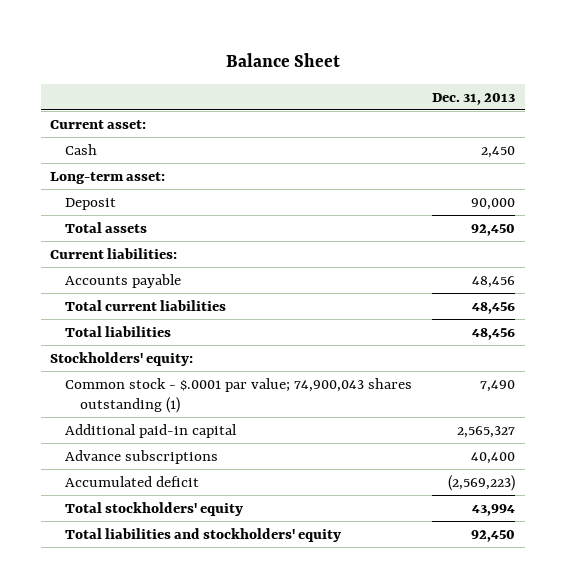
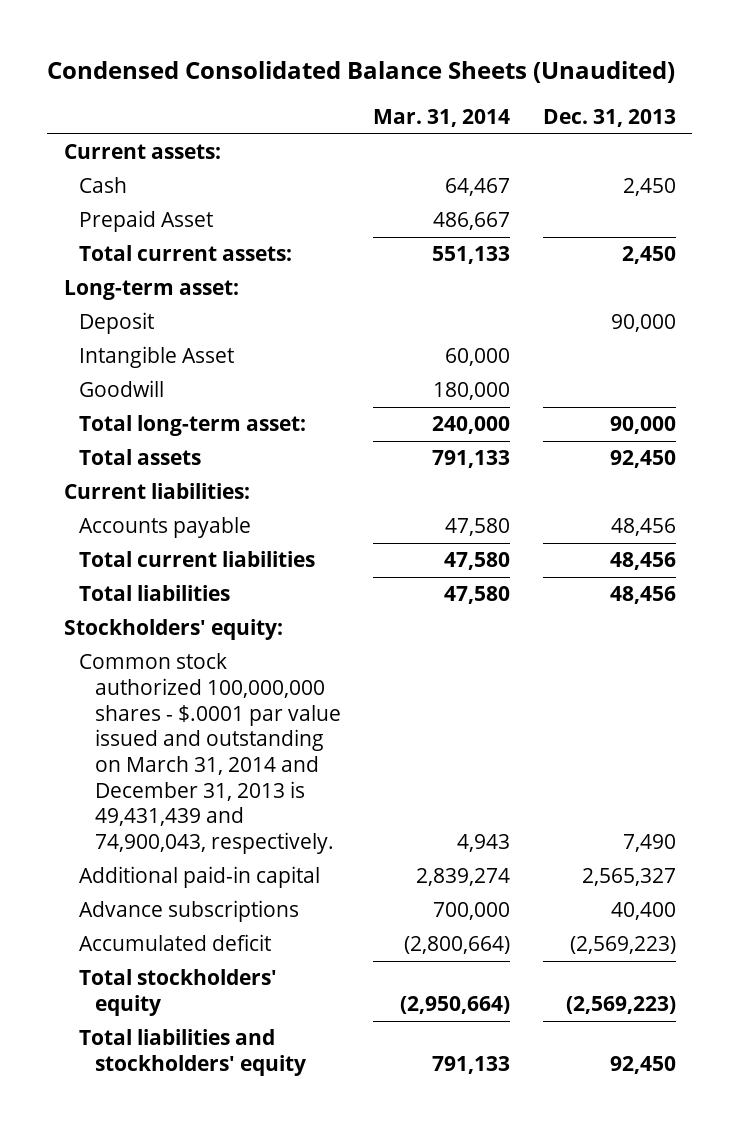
[225,52,340,67] Balance Sheet -> [47,61,676,84] Condensed Consolidated Balance Sheets (Unaudited)
none -> [373,108,511,127] Mar. 31, 2014
[50,119,147,129] Current asset: -> [63,144,221,160] Current assets:
none -> [79,210,214,233] Prepaid Asset
none -> [79,245,293,262] Total current assets:
none -> [79,346,235,369] Intangible Asset
none -> [79,380,165,398] Goodwill
none -> [79,415,307,437] Total long-term asset:
[65,377,413,414] Common stock - $.0001 par value; 74,900,043 shares outstanding (1) -> [79,653,341,854] Common stock authorized 100,000,000 shares - $.0001 par value issued and outstanding on March 31, 2014 and December 31, 2013 is 49,431,439 and 74,900,043, respectively.
[471,503,515,516] 43,994 -> [565,996,676,1015] (2,569,223)

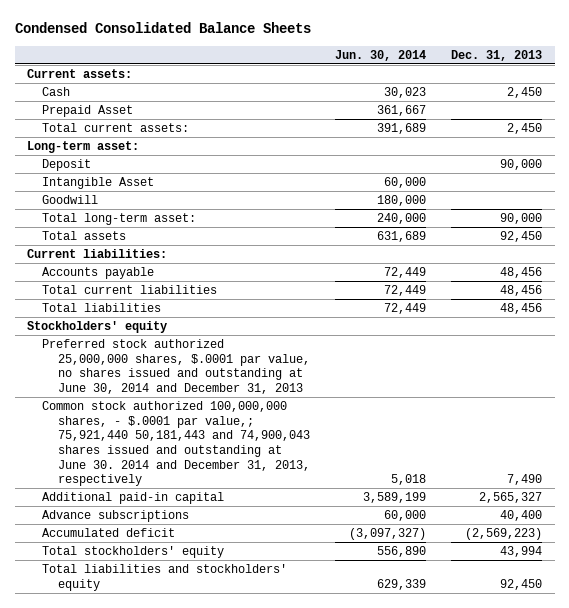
[47,61,676,84] Condensed Consolidated Balance Sheets (Unaudited) -> [14,22,311,34] Condensed Consolidated Balance Sheets
[373,108,511,127] Mar. 31, 2014 -> none
none -> [334,49,426,61] Jun. 30, 2014
[63,619,283,641] Stockholders' equity: -> [27,321,168,334] Stockholders' equity
none -> [42,339,310,395] Preferred stock authorized 25,000,000 shares, $.0001 par value, no shares issued and outstanding at June 30, 2014 and December 31, 2013
[79,653,341,854] Common stock authorized 100,000,000 shares - $.0001 par value issued and outstanding on March 31, 2014 and December 31, 2013 is 49,431,439 and 74,900,043, respectively. -> [42,401,310,487] Common stock authorized 100,000,000 shares, - $.0001 par value,; 75,921,440 50,181,443 and 74,900,043 shares issued and outstanding at June 30. 2014 and December 31, 2013, respectively
[565,996,676,1015] (2,569,223) -> [500,546,543,558] 43,994

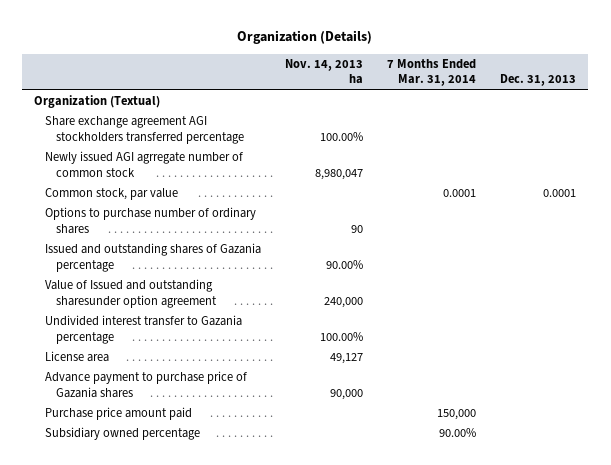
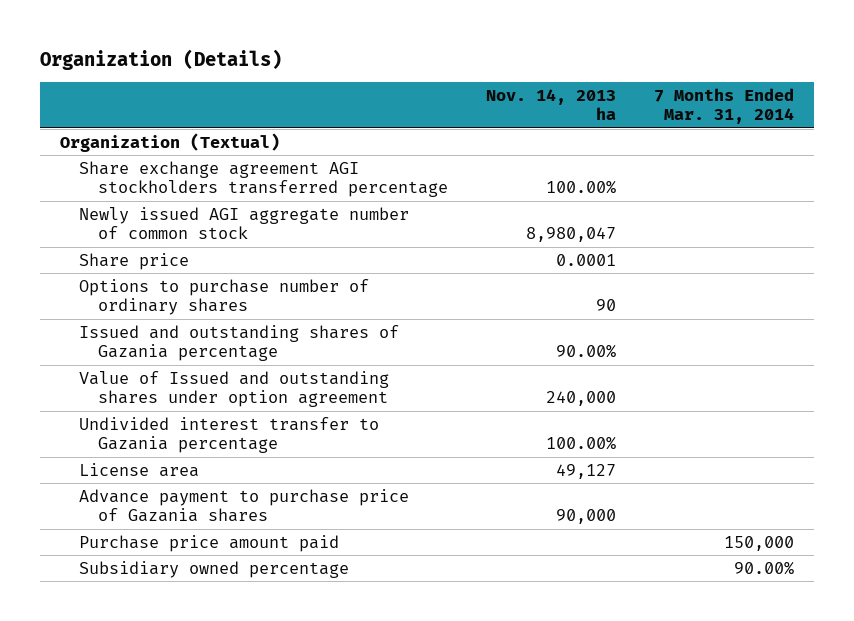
[500,74,577,87] Dec. 31, 2013 -> none
[45,188,179,201] Common stock, par value -> none
[45,151,244,177] Newly issued AGI agrregate number of common stock -> [78,206,409,240] Newly issued AGI aggregate number of common stock
none -> [78,252,189,270] Share price
[45,279,218,308] Value of Issued and outstanding sharesunder option agreement -> [78,370,389,408] Value of Issued and outstanding shares under option agreement

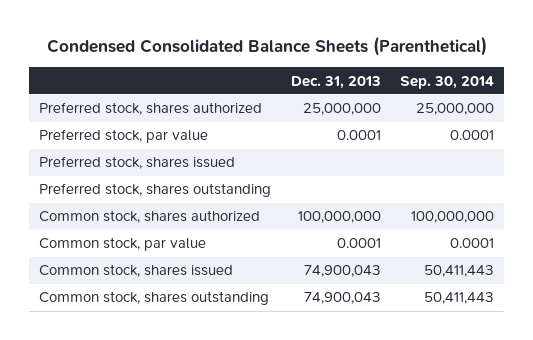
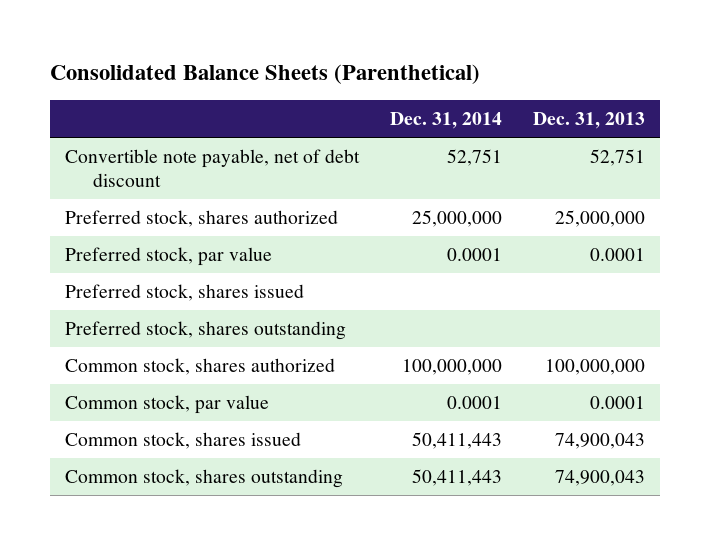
[46,36,487,57] Condensed Consolidated Balance Sheets (Parenthetical) -> [49,64,480,85] Consolidated Balance Sheets (Parenthetical)
[400,75,495,89] Sep. 30, 2014 -> none
none -> [389,111,502,129] Dec. 31, 2014
none -> [65,149,361,187] Convertible note payable, net of debt discount

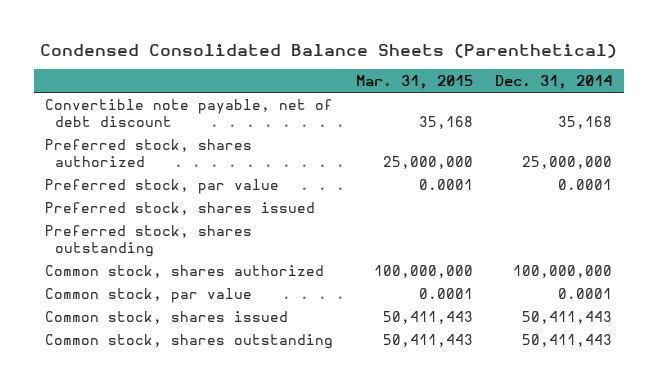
[49,64,480,85] Consolidated Balance Sheets (Parenthetical) -> [39,43,617,58] Condensed Consolidated Balance Sheets (Parenthetical)
[532,111,645,129] Dec. 31, 2013 -> none
none -> [355,75,473,90] Mar. 31, 2015
[446,149,502,167] 52,751 -> [558,115,613,129] 35,168

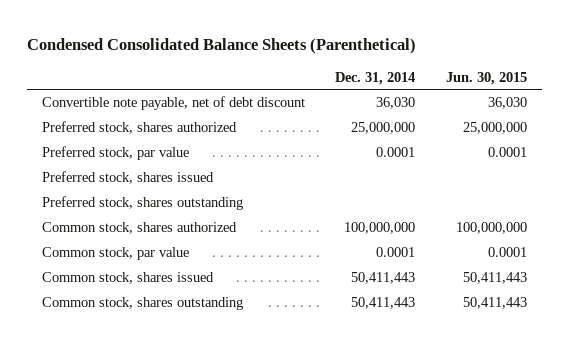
[355,75,473,90] Mar. 31, 2015 -> none
none -> [445,71,527,85] Jun. 30, 2015
[558,115,613,129] 35,168 -> [376,97,416,110] 36,030

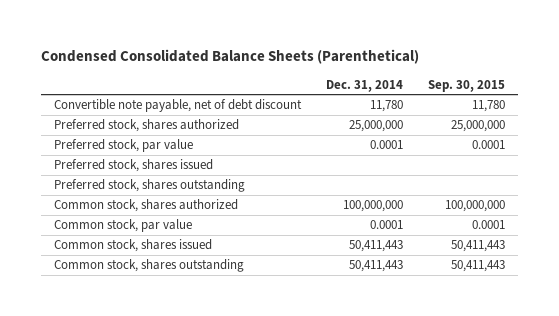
[445,71,527,85] Jun. 30, 2015 -> none
none -> [428,79,506,92] Sep. 30, 2015
[376,97,416,110] 36,030 -> [369,100,403,113] 11,780

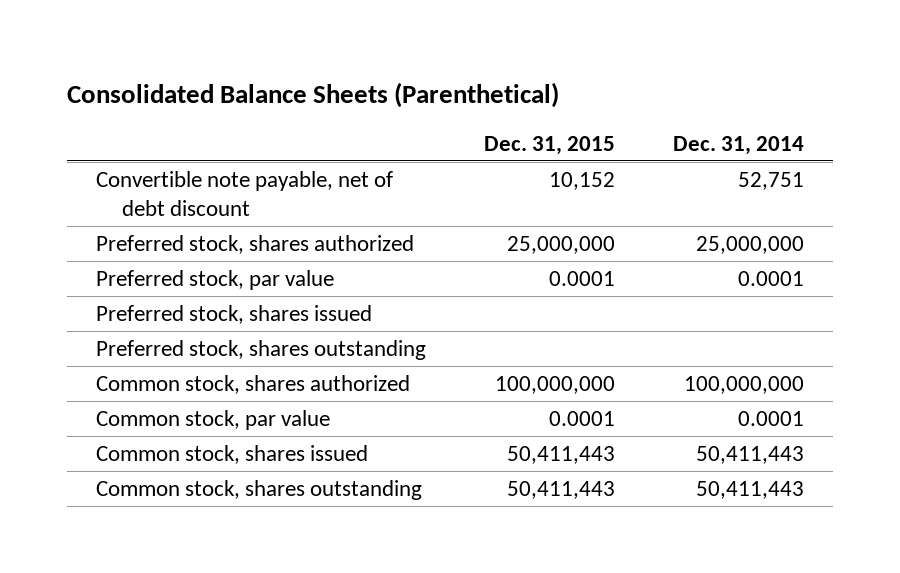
[41,49,420,65] Condensed Consolidated Balance Sheets (Parenthetical) -> [67,81,560,108] Consolidated Balance Sheets (Parenthetical)
[428,79,506,92] Sep. 30, 2015 -> none
none -> [484,135,616,155] Dec. 31, 2015
[369,100,403,113] 11,780 -> [738,171,805,190] 52,751

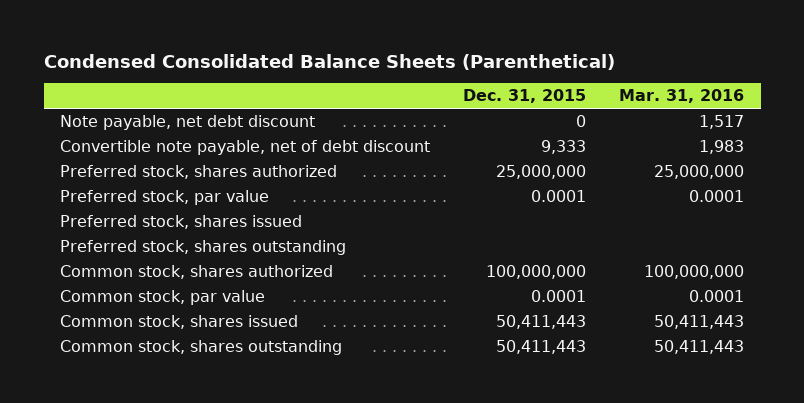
[67,81,560,108] Consolidated Balance Sheets (Parenthetical) -> [43,53,615,70] Condensed Consolidated Balance Sheets (Parenthetical)
[673,135,805,155] Dec. 31, 2014 -> none
none -> [619,89,745,104] Mar. 31, 2016
none -> [60,115,316,131] Note payable, net debt discount
[549,171,616,190] 10,152 -> [541,140,587,155] 9,333

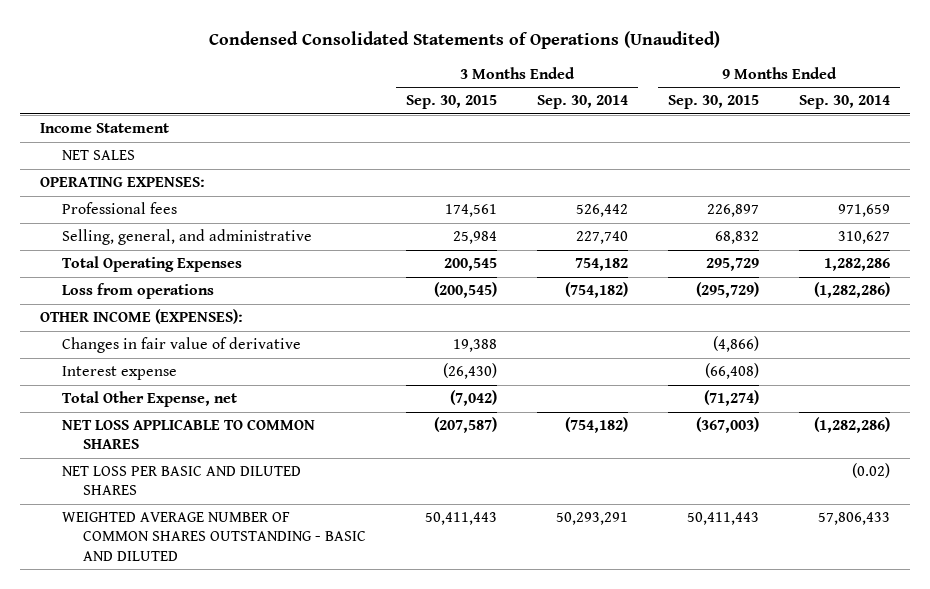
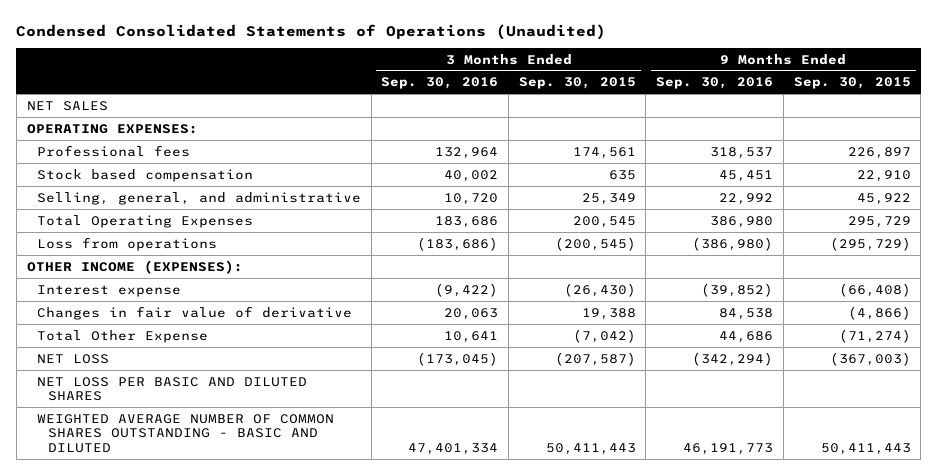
[536,95,628,110] Sep. 30, 2014 -> none
[798,95,890,110] Sep. 30, 2014 -> none
none -> [381,77,499,90] Sep. 30, 2016
none -> [656,77,774,90] Sep. 30, 2016
[40,123,170,134] Income Statement -> none
none -> [37,168,254,182] Stock based compensation
[452,231,497,245] 25,984 -> [581,192,636,205] 25,349
[714,231,759,245] 68,832 -> [856,192,911,205] 45,922
[61,337,301,354] Changes in fair value of derivative -> [37,305,353,320] Changes in fair value of derivative
[61,391,237,408] Total Other Expense, net -> [37,329,209,343] Total Other Expense
[61,419,315,450] NET LOSS APPLICABLE TO COMMON SHARES -> [37,353,110,364] NET LOSS

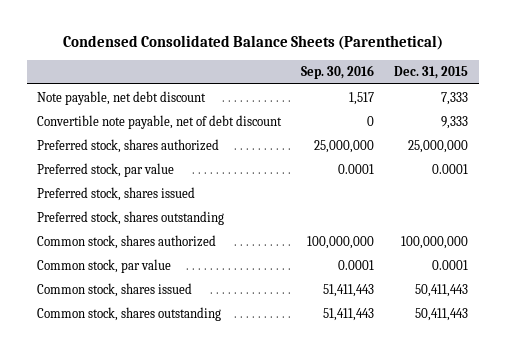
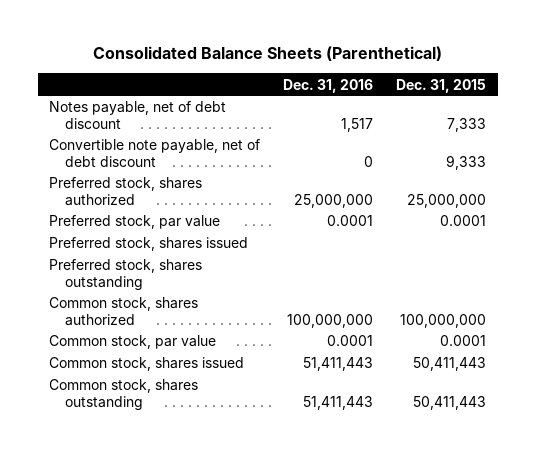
[62,34,443,50] Condensed Consolidated Balance Sheets (Parenthetical) -> [92,46,442,62] Consolidated Balance Sheets (Parenthetical)
[301,65,375,80] Sep. 30, 2016 -> none
none -> [283,78,374,93] Dec. 31, 2016
[37,90,207,105] Note payable, net debt discount -> [49,101,227,129] Notes payable, net of debt discount

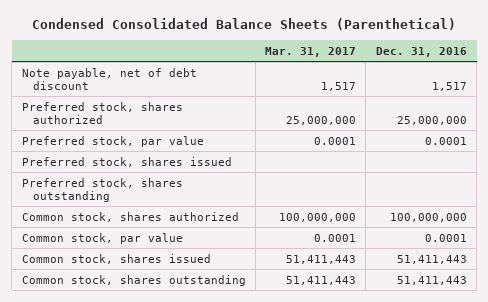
[92,46,442,62] Consolidated Balance Sheets (Parenthetical) -> [32,17,457,30] Condensed Consolidated Balance Sheets (Parenthetical)
[396,78,487,93] Dec. 31, 2015 -> none
none -> [265,46,357,57] Mar. 31, 2017
[49,139,261,167] Convertible note payable, net of debt discount -> none
[49,101,227,129] Notes payable, net of debt discount -> [21,67,197,90] Note payable, net of debt discount

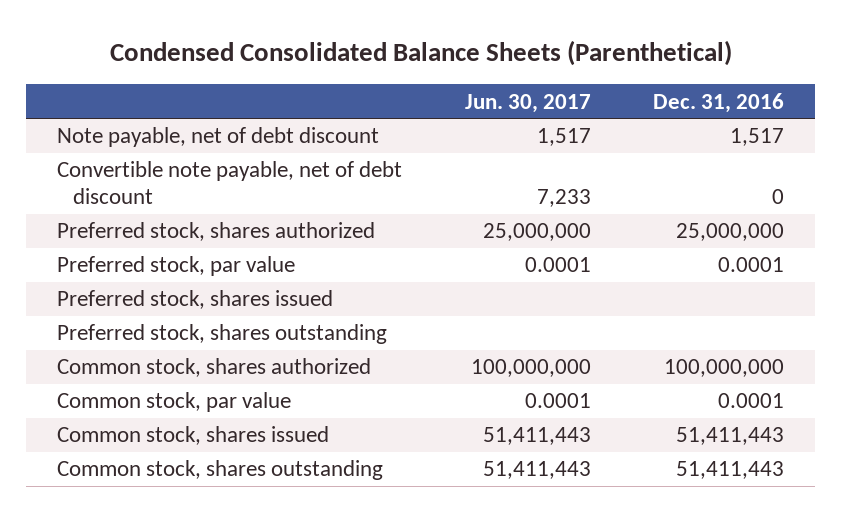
[265,46,357,57] Mar. 31, 2017 -> none
none -> [464,93,591,113] Jun. 30, 2017
none -> [56,161,402,205] Convertible note payable, net of debt discount

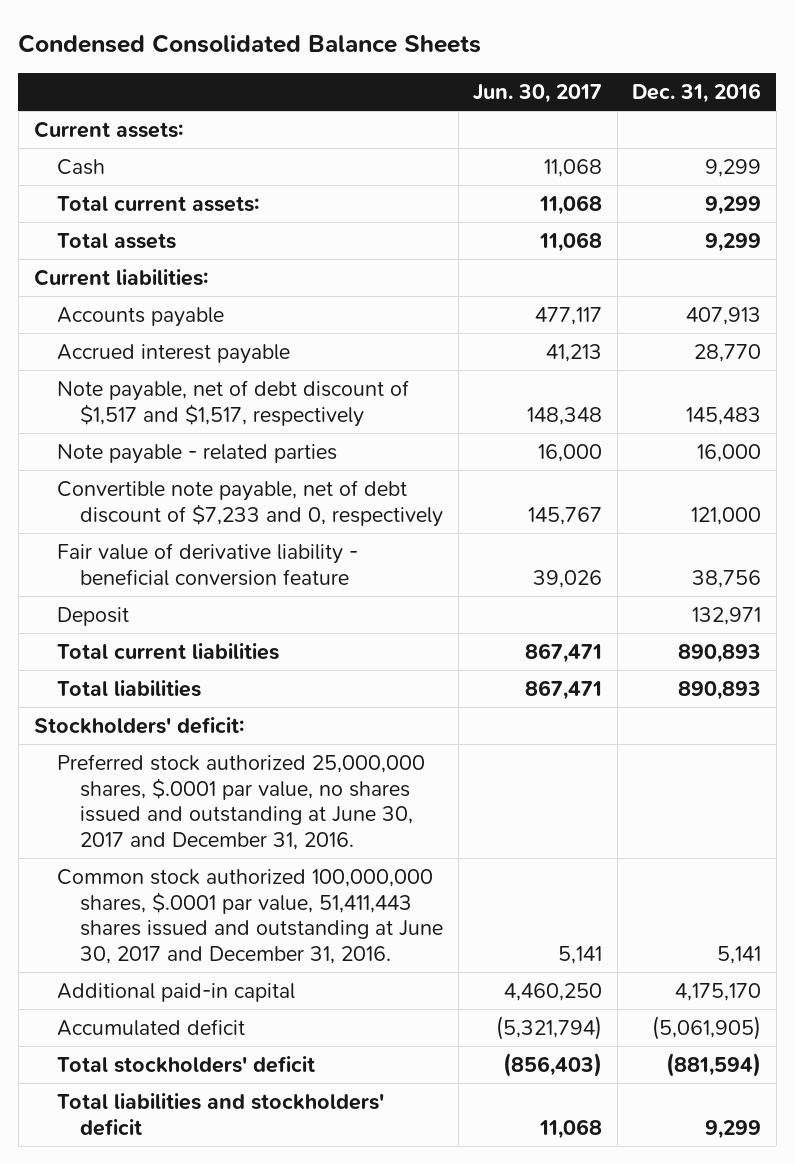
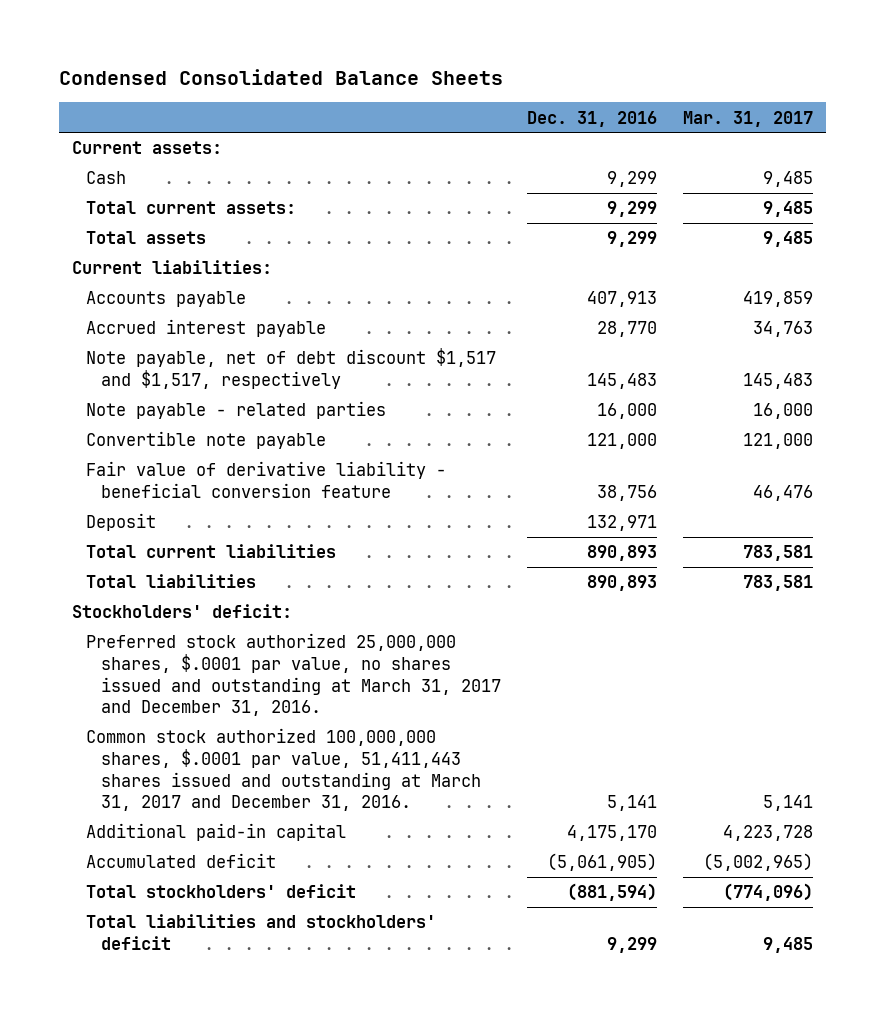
[473,83,603,103] Jun. 30, 2017 -> none
none -> [682,110,813,127] Mar. 31, 2017
[56,379,409,427] Note payable, net of debt discount of $1,517 and $1,517, respectively -> [86,348,497,389] Note payable, net of debt discount $1,517 and $1,517, respectively
[56,479,444,527] Convertible note payable, net of debt discount of $7,233 and 0, respectively -> [86,431,327,450] Convertible note payable
[56,753,425,851] Preferred stock authorized 25,000,000 shares, $.0001 par value, no shares issued and outstanding at June 30, 2017 and December 31, 2016. -> [86,633,501,717] Preferred stock authorized 25,000,000 shares, $.0001 par value, no shares issued and outstanding at March 31, 2017 and December 31, 2016.
[56,868,444,965] Common stock authorized 100,000,000 shares, $.0001 par value, 51,411,443 shares issued and outstanding at June 30, 2017 and December 31, 2016. -> [86,728,481,812] Common stock authorized 100,000,000 shares, $.0001 par value, 51,411,443 shares issued and outstanding at March 31, 2017 and December 31, 2016.

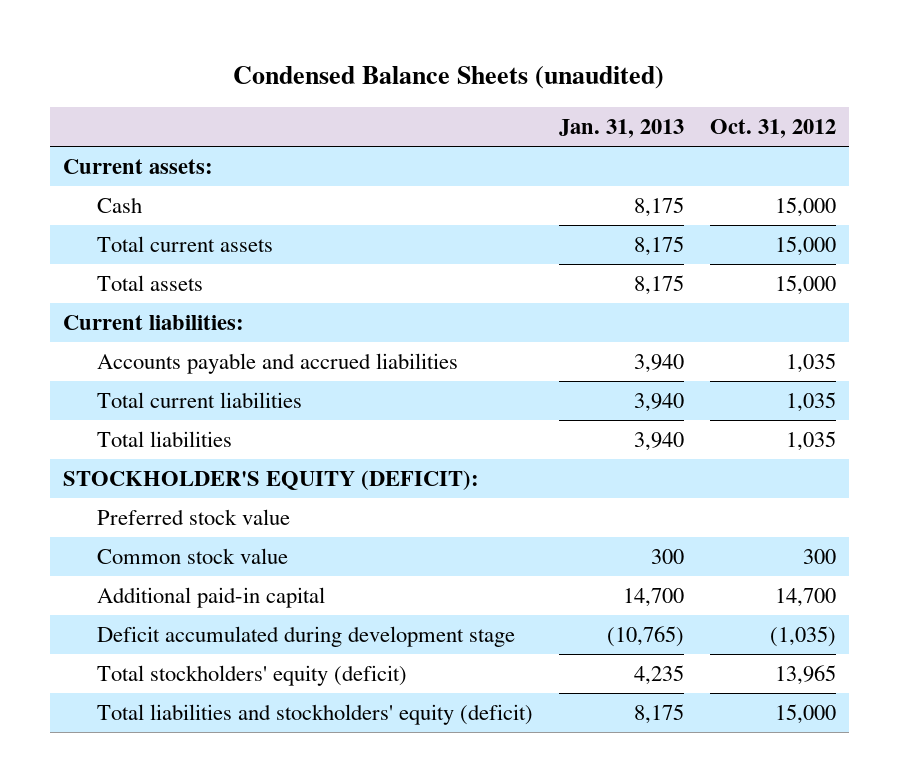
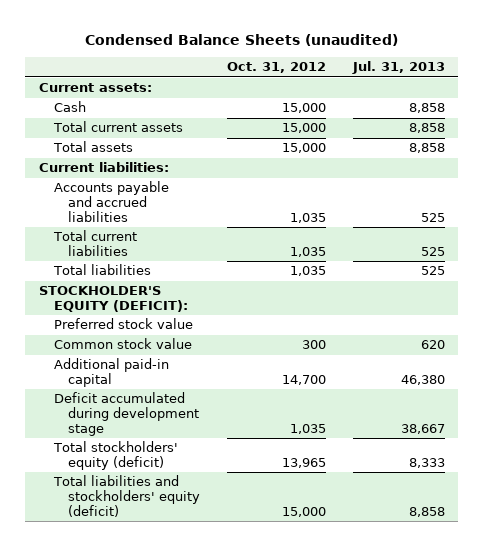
[558,118,684,138] Jan. 31, 2013 -> none
none -> [351,61,445,75] Jul. 31, 2013
[769,626,836,648] (1,035) -> [290,423,327,434] 1,035

